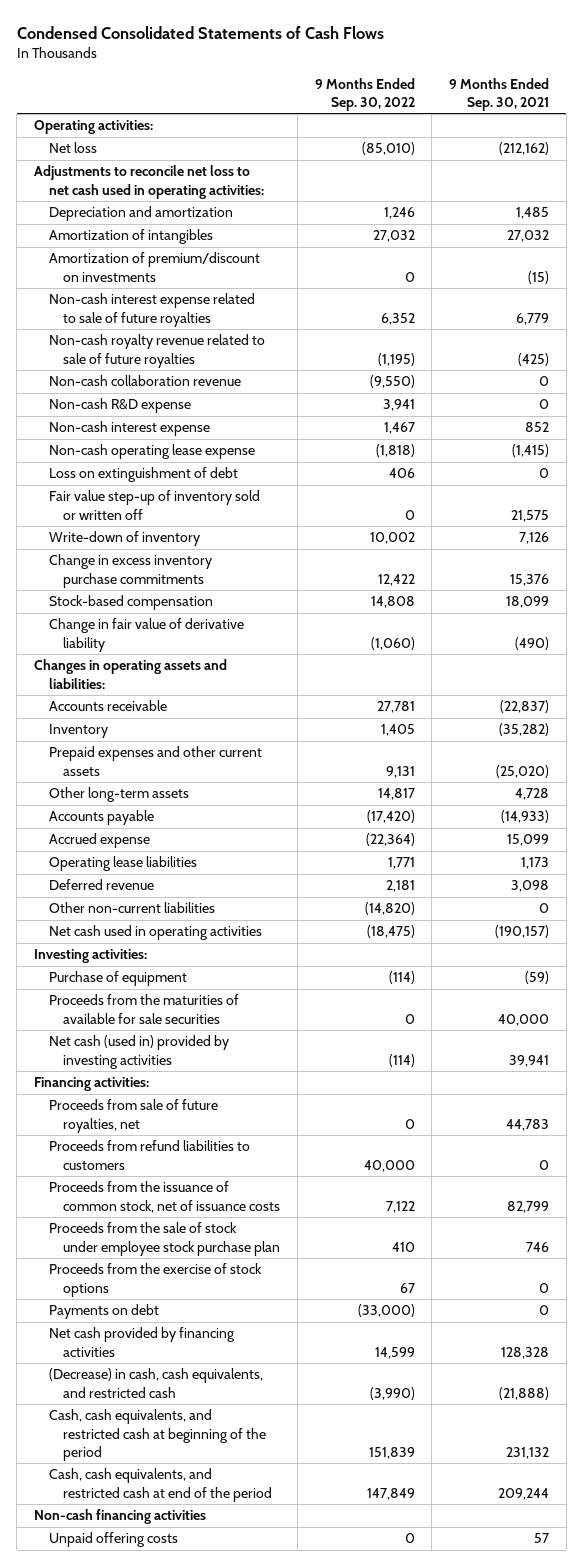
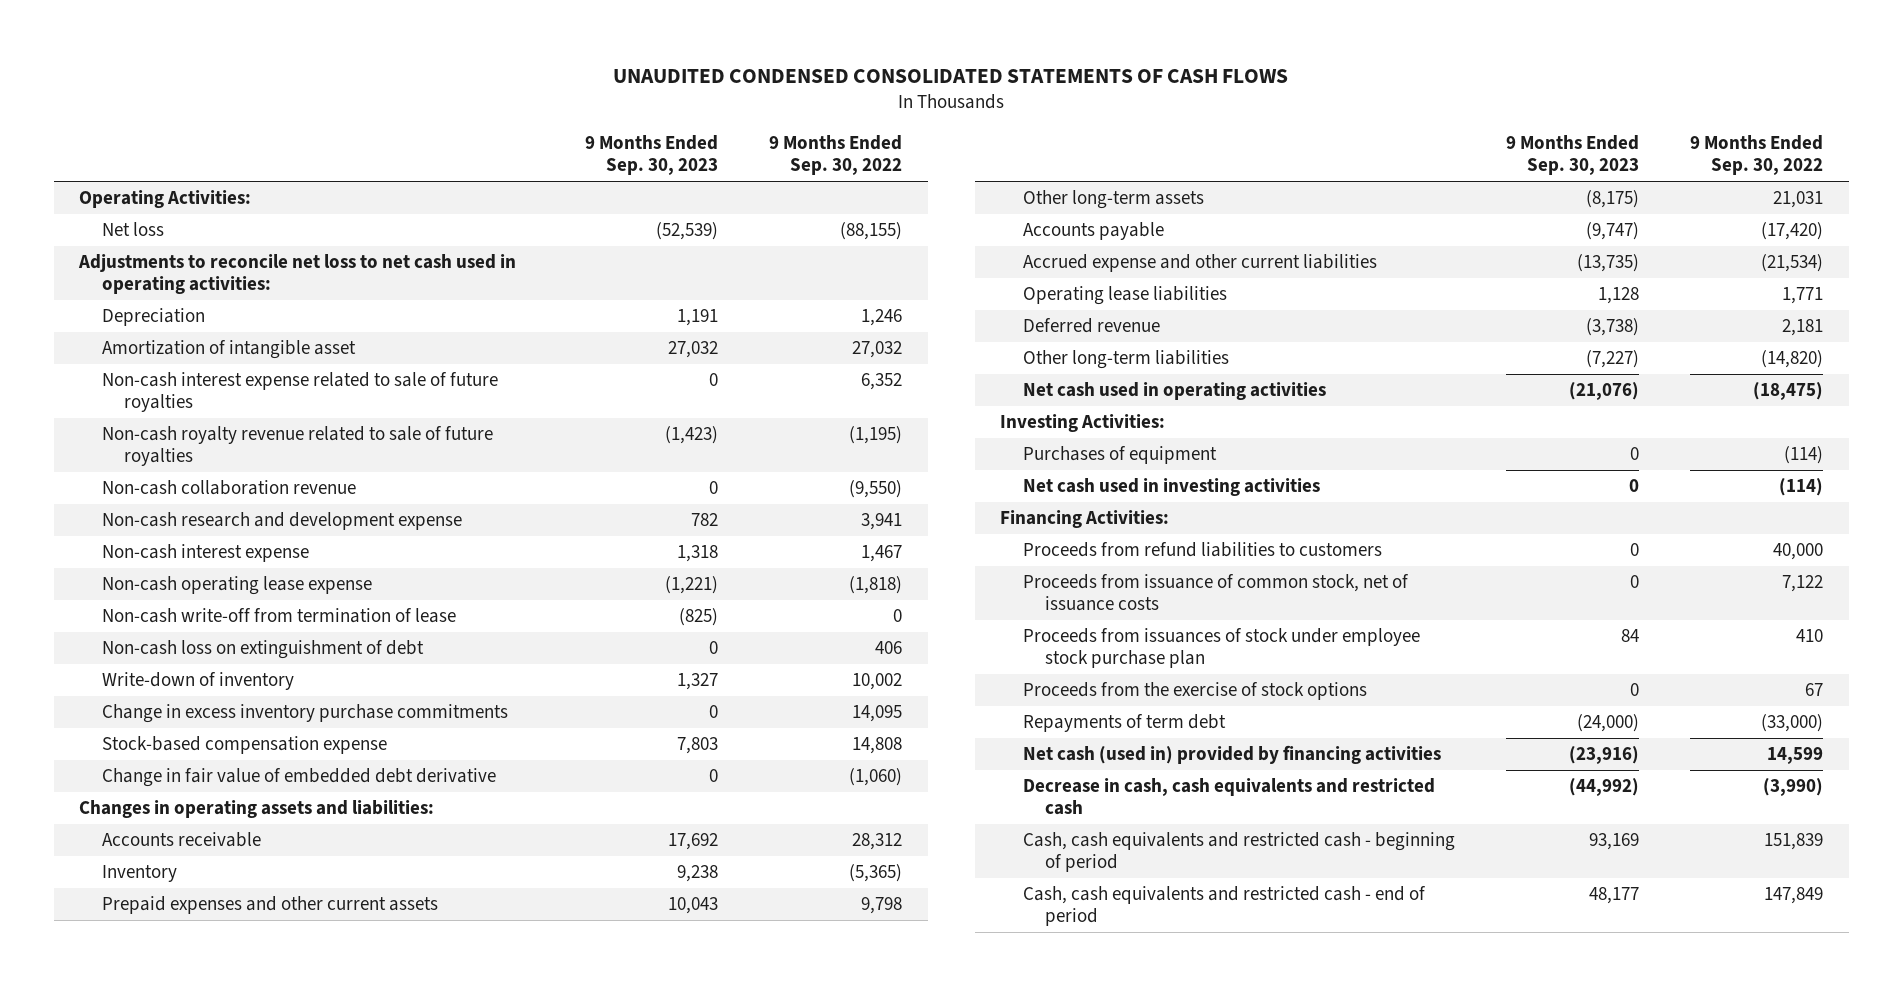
[16,25,384,39] Condensed Consolidated Statements of Cash Flows -> [613,68,1289,83] UNAUDITED CONDENSED CONSOLIDATED STATEMENTS OF CASH FLOWS
[448,77,549,111] 9 Months Ended Sep. 30, 2021 -> none
none -> [584,135,718,176] 9 Months Ended Sep. 30, 2023
[34,120,154,135] Operating activities: -> [79,190,252,209] Operating Activities:
[361,142,415,156] (85,010) -> [840,222,903,241] (88,155)
[48,252,260,282] Amortization of premium/discount on investments -> none
[48,206,233,222] Depreciation and amortization -> [101,308,205,327] Depreciation
[48,229,213,245] Amortization of intangibles -> [101,340,356,360] Amortization of intangible asset
[48,398,191,414] Non-cash R&D expense -> [101,512,462,531] Non-cash research and development expense
[48,490,260,520] Fair value step-up of inventory sold or written off -> none
none -> [101,608,456,624] Non-cash write-off from termination of lease
[48,467,238,483] Loss on extinguishment of debt -> [101,640,424,660] Non-cash loss on extinguishment of debt
[377,573,415,586] 12,422 -> [852,705,903,723] 14,095
[48,595,213,611] Stock-based compensation -> [101,736,387,755] Stock-based compensation expense
[48,618,244,652] Change in fair value of derivative liability -> [101,768,496,788] Change in fair value of embedded debt derivative
[376,701,415,714] 27,781 -> [852,833,903,851] 28,312
[380,724,415,737] 1,405 -> [849,864,903,883] (5,365)
[385,765,415,778] 9,131 -> [861,897,903,915] 9,798
[377,788,415,801] 14,817 -> [1773,191,1824,209] 21,031
[48,833,150,849] Accrued expense -> [1022,254,1377,273] Accrued expense and other current liabilities
[365,833,415,847] (22,364) -> [1761,254,1824,273] (21,534)
[48,902,215,914] Other non-current liabilities -> [1022,350,1229,370] Other long-term liabilities
[48,994,239,1024] Proceeds from the maturities of available for sale securities -> none
[48,1099,218,1133] Proceeds from sale of future royalties, net -> none
[34,949,148,964] Investing activities: -> [1000,414,1166,433] Investing Activities:
[48,971,187,987] Purchase of equipment -> [1022,446,1217,465] Purchases of equipment
[48,1035,229,1069] Net cash (used in) provided by investing activities -> [1022,478,1320,497] Net cash used in investing activities
[34,1077,150,1092] Financing activities: -> [1000,510,1170,529] Financing Activities:
[48,1181,281,1213] Proceeds from the issuance of common stock, net of issuance costs -> [1022,574,1409,612] Proceeds from issuance of common stock, net of issuance costs
[48,1222,281,1256] Proceeds from the sale of stock under employee stock purchase plan -> [1022,628,1420,669] Proceeds from issuances of stock under employee stock purchase plan
[34,1509,207,1525] Non-cash financing activities -> none
[48,1532,178,1548] Unpaid offering costs -> none
[48,1304,159,1320] Payments on debt -> [1022,714,1226,733] Repayments of term debt
[48,1327,235,1357] Net cash provided by financing activities -> [1022,745,1441,765] Net cash (used in) provided by financing activities
[48,1368,263,1398] (Decrease) in cash, cash equivalents, and restricted cash -> [1022,778,1435,816] Decrease in cash, cash equivalents and restricted cash
[48,1409,267,1461] Cash, cash equivalents, and restricted cash at beginning of the period -> [1022,832,1455,873] Cash, cash equivalents and restricted cash - beginning of period
[48,1468,273,1502] Cash, cash equivalents, and restricted cash at end of the period -> [1022,886,1426,927] Cash, cash equivalents and restricted cash - end of period

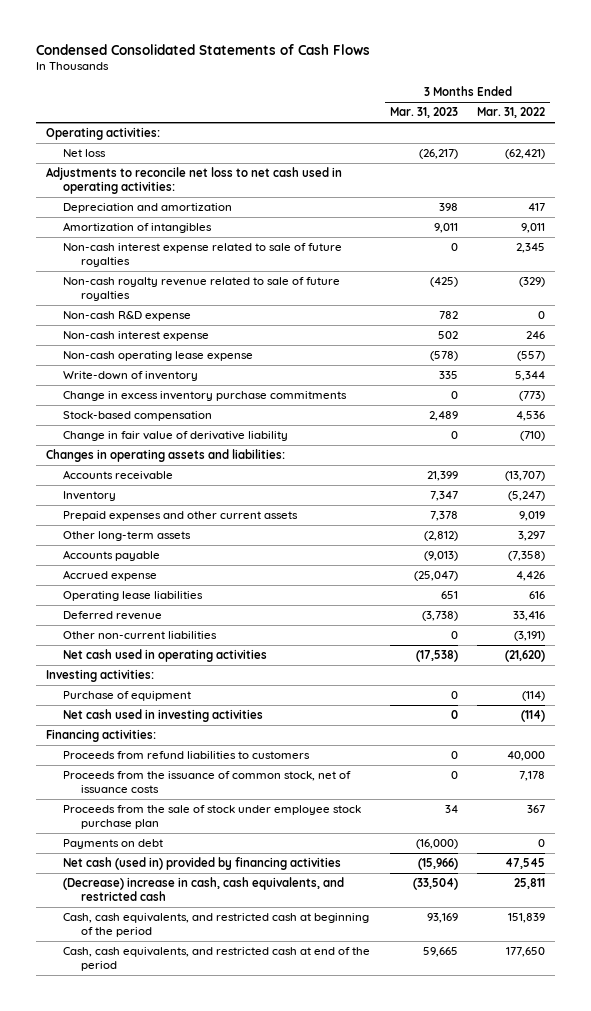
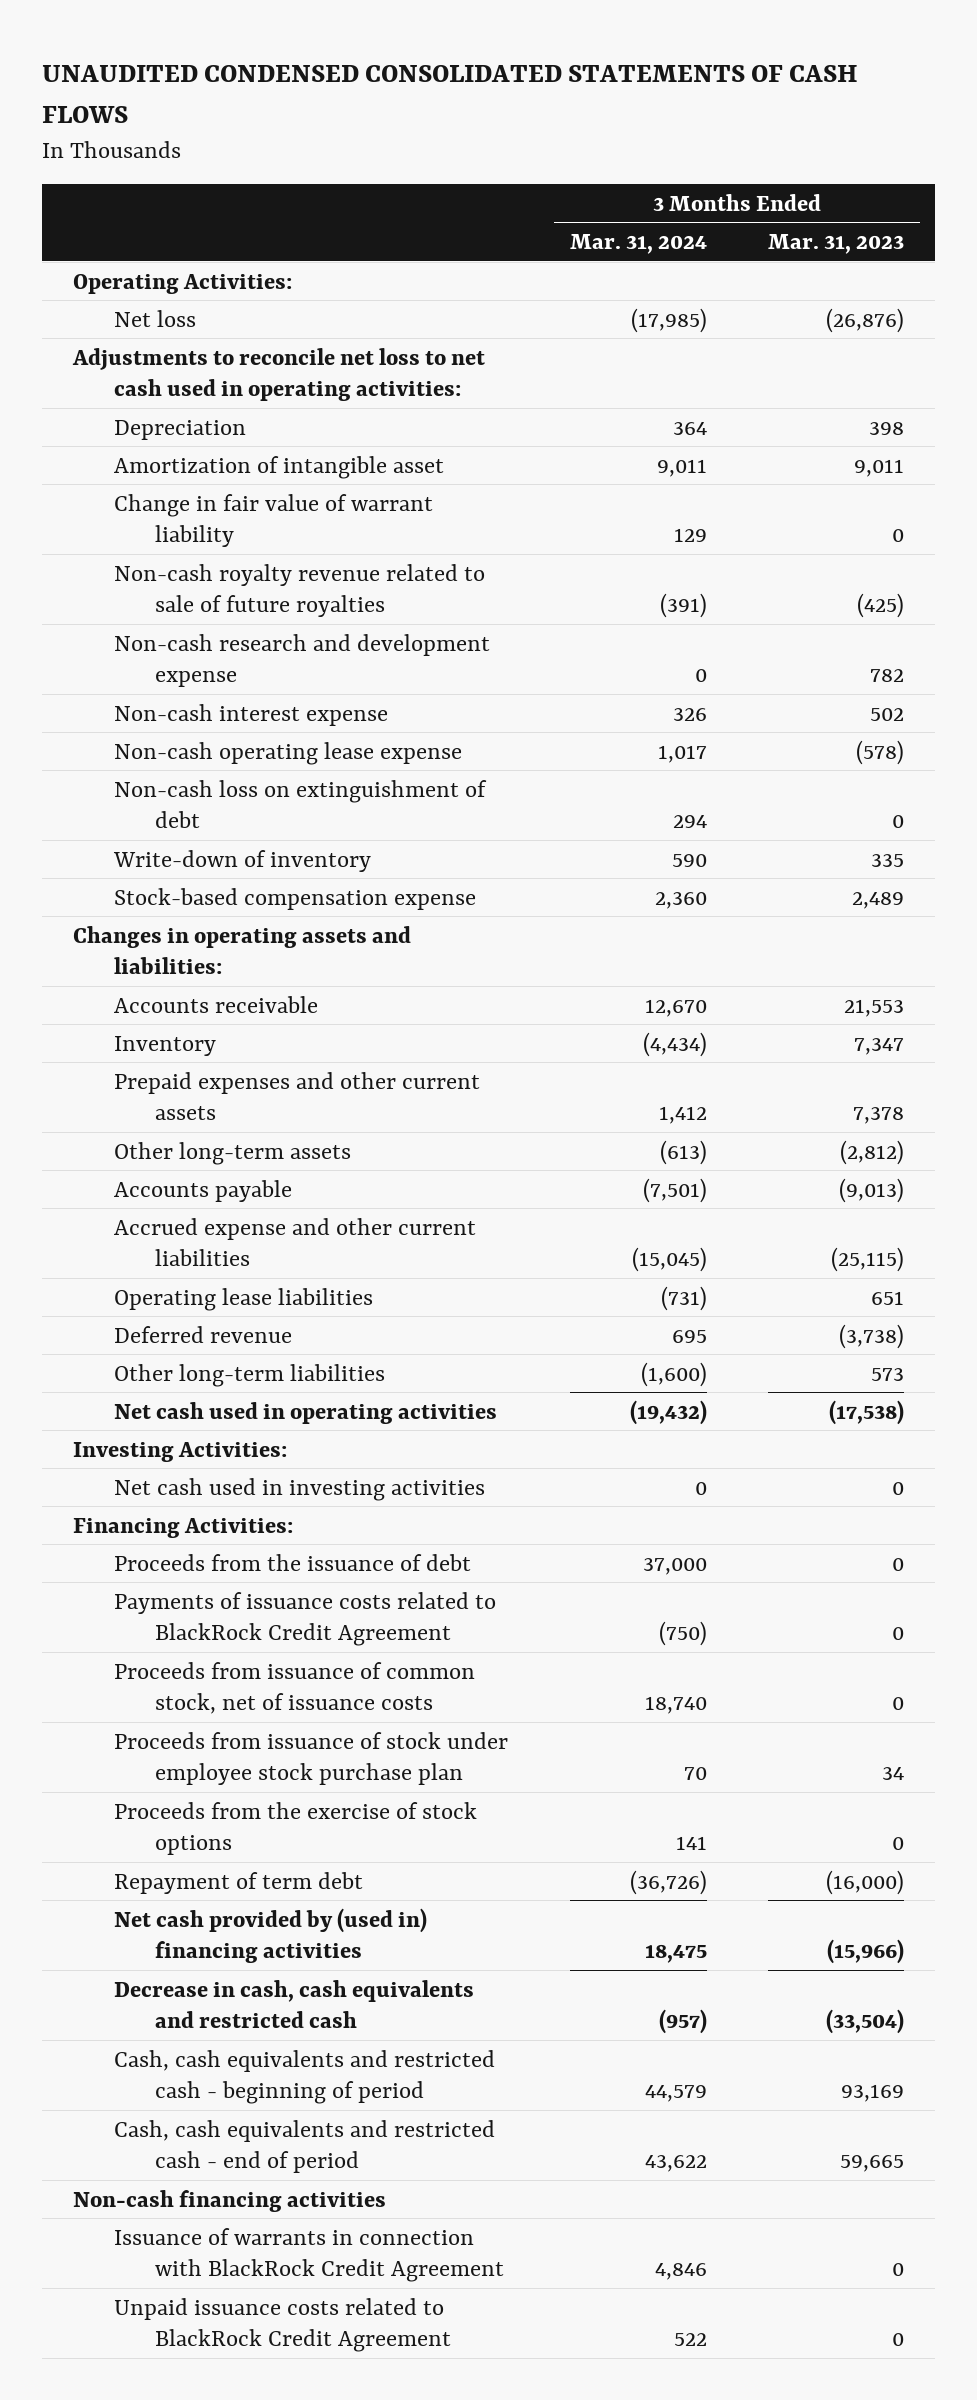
[36,43,371,55] Condensed Consolidated Statements of Cash Flows -> [41,65,858,123] UNAUDITED CONDENSED CONSOLIDATED STATEMENTS OF CASH FLOWS
[477,107,546,119] Mar. 31, 2022 -> none
none -> [569,234,707,255] Mar. 31, 2024
[46,127,161,141] Operating activities: -> [72,273,292,294] Operating Activities:
[418,149,458,160] (26,217) -> [826,307,905,333] (26,876)
[63,243,343,268] Non-cash interest expense related to sale of future royalties -> none
[63,203,233,214] Depreciation and amortization -> [113,419,246,440] Depreciation
[63,222,213,234] Amortization of intangibles -> [113,455,444,479] Amortization of intangible asset
none -> [113,493,433,548] Change in fair value of warrant liability
[63,311,192,322] Non-cash R&D expense -> [113,633,490,688] Non-cash research and development expense
none -> [113,779,487,829] Non-cash loss on extinguishment of debt
[63,391,348,402] Change in excess inventory purchase commitments -> none
[63,431,289,442] Change in fair value of derivative liability -> none
[63,411,213,422] Stock-based compensation -> [113,887,476,910] Stock-based compensation expense
[426,471,458,482] 21,399 -> [844,998,905,1017] 21,553
[63,570,158,582] Accrued expense -> [113,1217,476,1267] Accrued expense and other current liabilities
[413,571,458,582] (25,047) -> [831,1247,905,1273] (25,115)
[63,631,218,640] Other non-current liabilities -> [113,1363,385,1387] Other long-term liabilities
[450,631,458,640] 0 -> [871,1367,905,1381] 573
[63,691,192,702] Purchase of equipment -> none
[46,669,155,683] Investing activities: -> [72,1441,287,1462] Investing Activities:
[63,751,311,760] Proceeds from refund liabilities to customers -> none
[46,729,157,743] Financing activities: -> [72,1517,293,1538] Financing Activities:
none -> [113,1553,471,1571] Proceeds from the issuance of debt
none -> [113,1591,496,1647] Payments of issuance costs related to BlackRock Credit Agreement
[63,771,352,794] Proceeds from the issuance of common stock, net of issuance costs -> [113,1661,475,1715] Proceeds from issuance of common stock, net of issuance costs
[63,805,362,830] Proceeds from the sale of stock under employee stock purchase plan -> [113,1731,508,1786] Proceeds from issuance of stock under employee stock purchase plan
none -> [113,1801,477,1856] Proceeds from the exercise of stock options
[63,839,164,850] Payments on debt -> [113,1871,363,1894] Repayment of term debt
[63,857,342,871] Net cash (used in) provided by financing activities -> [113,1907,427,1964] Net cash provided by (used in) financing activities
[63,877,345,902] (Decrease) increase in cash, cash equivalents, and restricted cash -> [113,1979,474,2029] Decrease in cash, cash equivalents and restricted cash
[63,913,370,938] Cash, cash equivalents, and restricted cash at beginning of the period -> [113,2049,495,2105] Cash, cash equivalents and restricted cash - beginning of period
[63,947,371,972] Cash, cash equivalents, and restricted cash at end of the period -> [113,2119,495,2174] Cash, cash equivalents and restricted cash - end of period
none -> [72,2189,386,2212] Non-cash financing activities
none -> [113,2227,504,2283] Issuance of warrants in connection with BlackRock Credit Agreement
none -> [113,2297,451,2353] Unpaid issuance costs related to BlackRock Credit Agreement

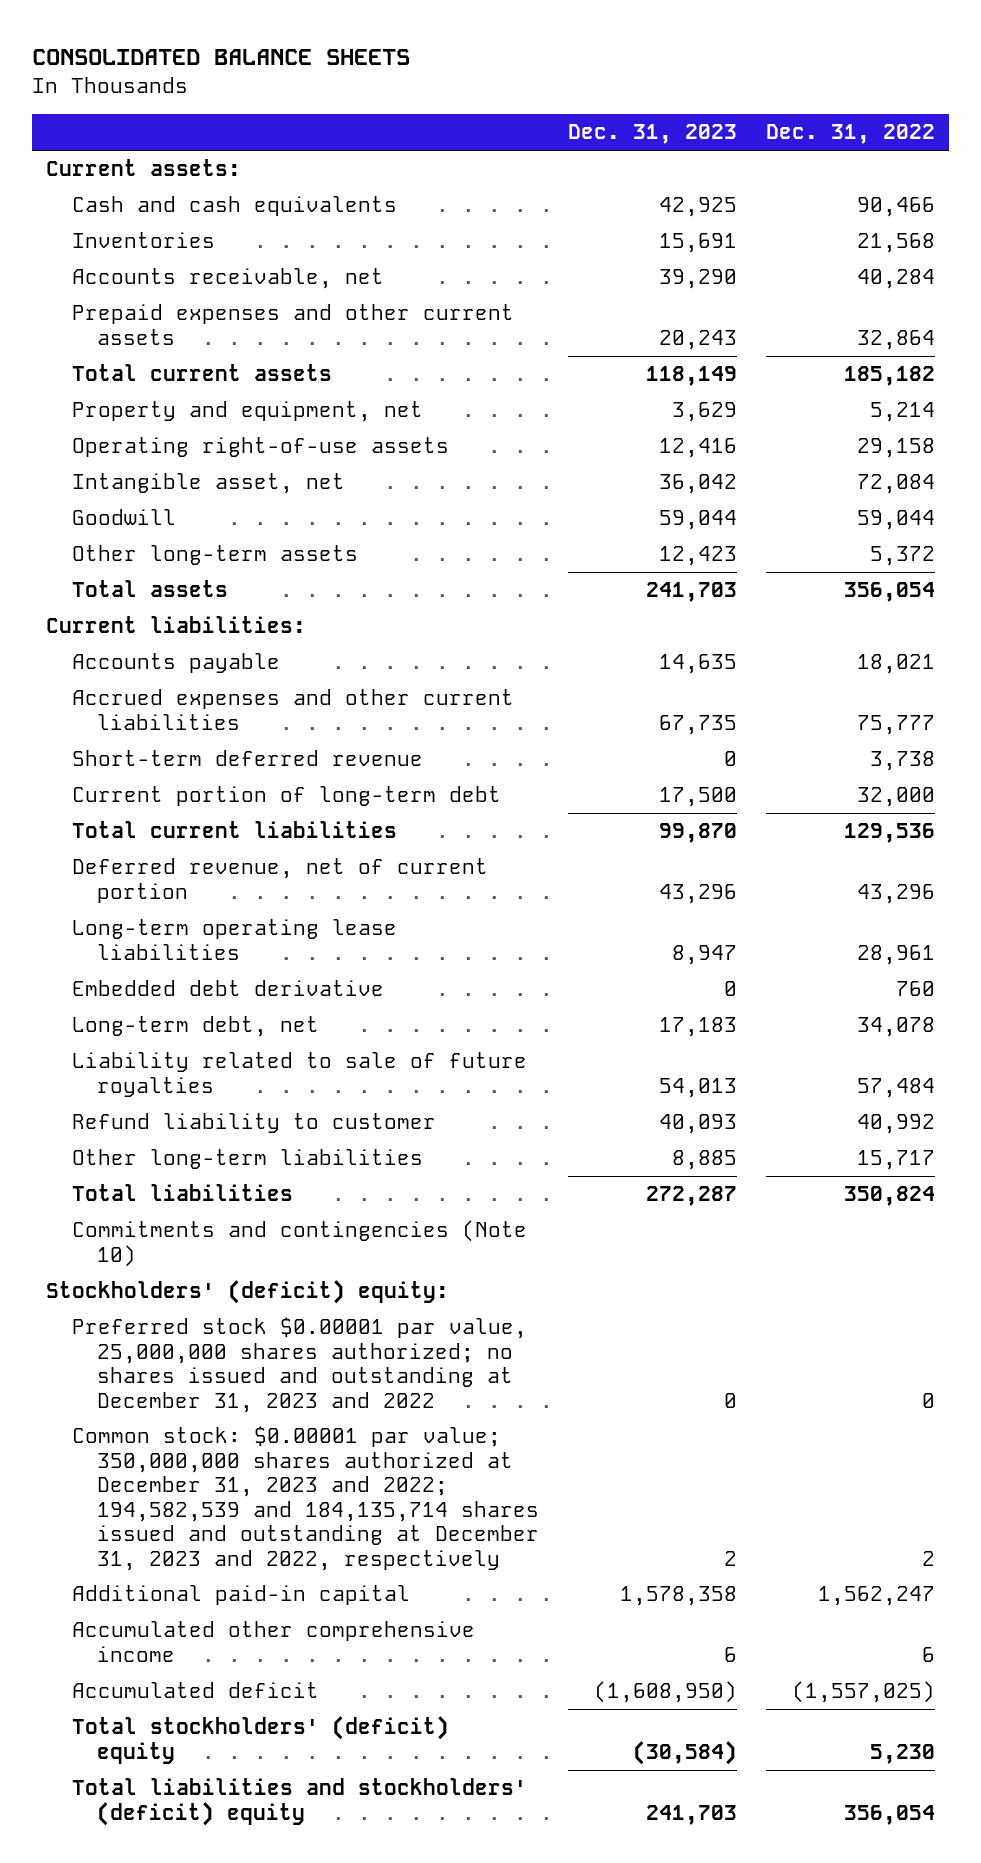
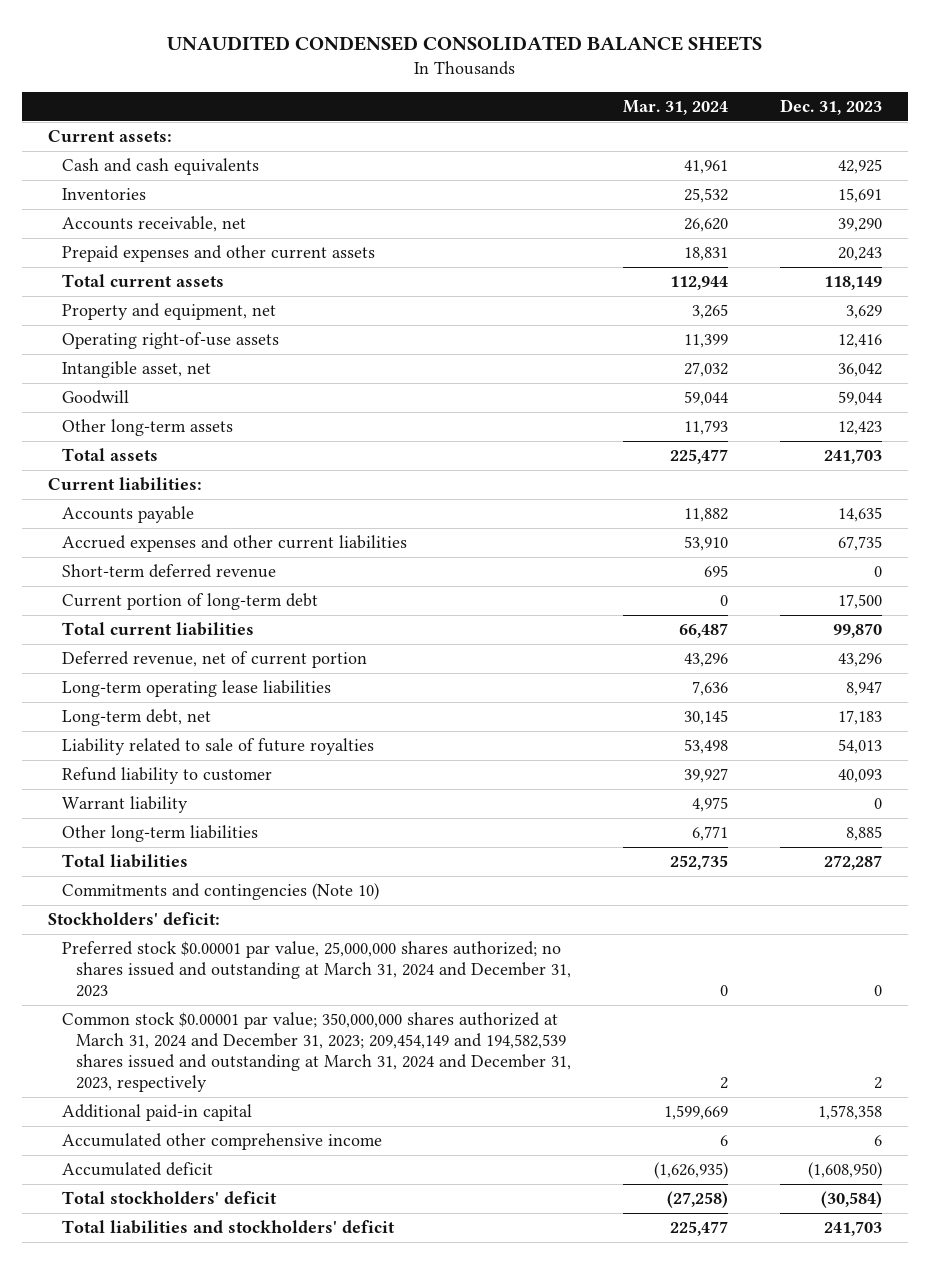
[31,48,410,65] CONSOLIDATED BALANCE SHEETS -> [167,35,763,51] UNAUDITED CONDENSED CONSOLIDATED BALANCE SHEETS
[765,124,935,145] Dec. 31, 2022 -> none
none -> [622,100,728,116] Mar. 31, 2024
[71,980,384,997] Embedded debt derivative -> none
none -> [62,796,189,814] Warrant liability
[46,1280,450,1305] Stockholders' (deficit) equity: -> [48,912,221,926] Stockholders' deficit:
[71,1317,527,1413] Preferred stock $0.00001 par value, 25,000,000 shares authorized; no shares issued and outstanding at December 31, 2023 and 2022 -> [62,941,571,998] Preferred stock $0.00001 par value, 25,000,000 shares authorized; no shares issued and outstanding at March 31, 2024 and December 31, 2023
[71,1426,539,1571] Common stock: $0.00001 par value; 350,000,000 shares authorized at December 31, 2023 and 2022; 194,582,539 and 184,135,714 shares issued and outstanding at December 31, 2023 and 2022, respectively -> [62,1012,571,1093] Common stock $0.00001 par value; 350,000,000 shares authorized at March 31, 2024 and December 31, 2023; 209,454,149 and 194,582,539 shares issued and outstanding at March 31, 2024 and December 31, 2023, respectively
[71,1716,449,1764] Total stockholders' (deficit) equity -> [62,1191,278,1205] Total stockholders' deficit
[71,1778,527,1826] Total liabilities and stockholders' (deficit) equity -> [62,1220,396,1235] Total liabilities and stockholders' deficit

